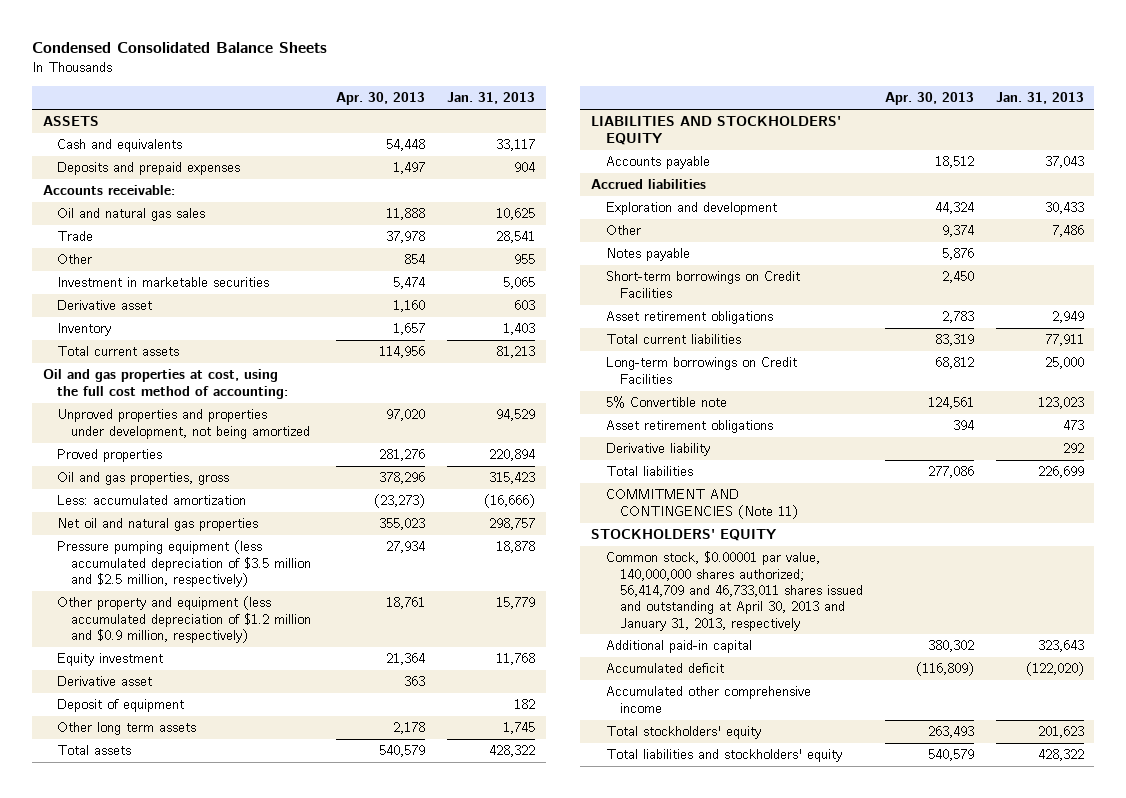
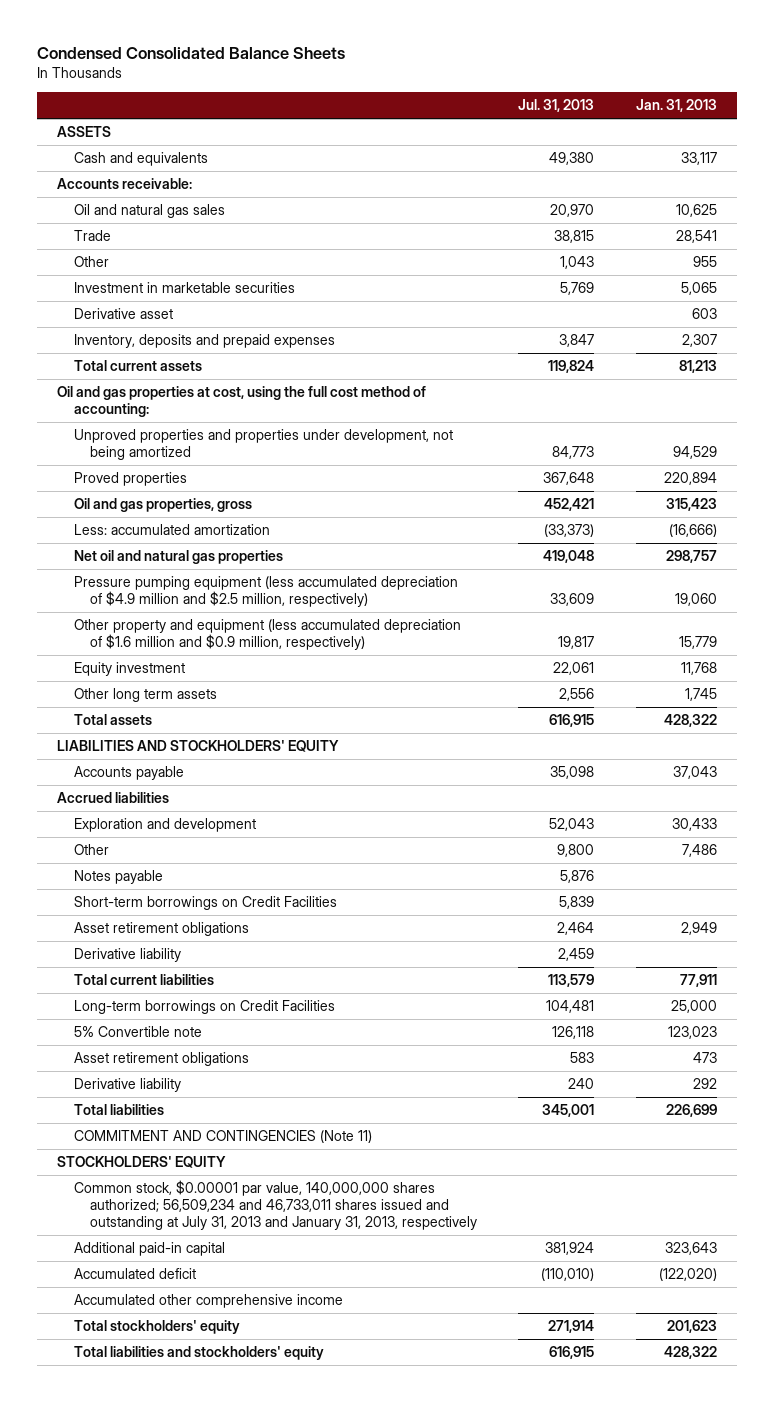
[336,92,426,106] Apr. 30, 2013 -> none
none -> [518,99,595,113] Jul. 31, 2013
[57,162,241,176] Deposits and prepaid expenses -> none
[57,323,112,337] Inventory -> none
none -> [73,334,335,349] Inventory, deposits and prepaid expenses
[57,540,312,587] Pressure pumping equipment (less accumulated depreciation of $3.5 million and $2.5 million, respectively) -> [73,576,458,608] Pressure pumping equipment (less accumulated depreciation of $4.9 million and $2.5 million, respectively)
[495,541,535,554] 18,878 -> [674,593,717,607] 19,060
[57,596,312,643] Other property and equipment (less accumulated depreciation of $1.2 million and $0.9 million, respectively) -> [73,619,461,651] Other property and equipment (less accumulated depreciation of $1.6 million and $0.9 million, respectively)
[57,676,153,687] Derivative asset -> none
[57,699,185,713] Deposit of equipment -> none
none -> [73,948,181,963] Derivative liability
[605,551,864,631] Common stock, $0.00001 par value, 140,000,000 shares authorized; 56,414,709 and 46,733,011 shares issued and outstanding at April 30, 2013 and January 31, 2013, respectively -> [73,1180,477,1231] Common stock, $0.00001 par value, 140,000,000 shares authorized; 56,509,234 and 46,733,011 shares issued and outstanding at July 31, 2013 and January 31, 2013, respectively

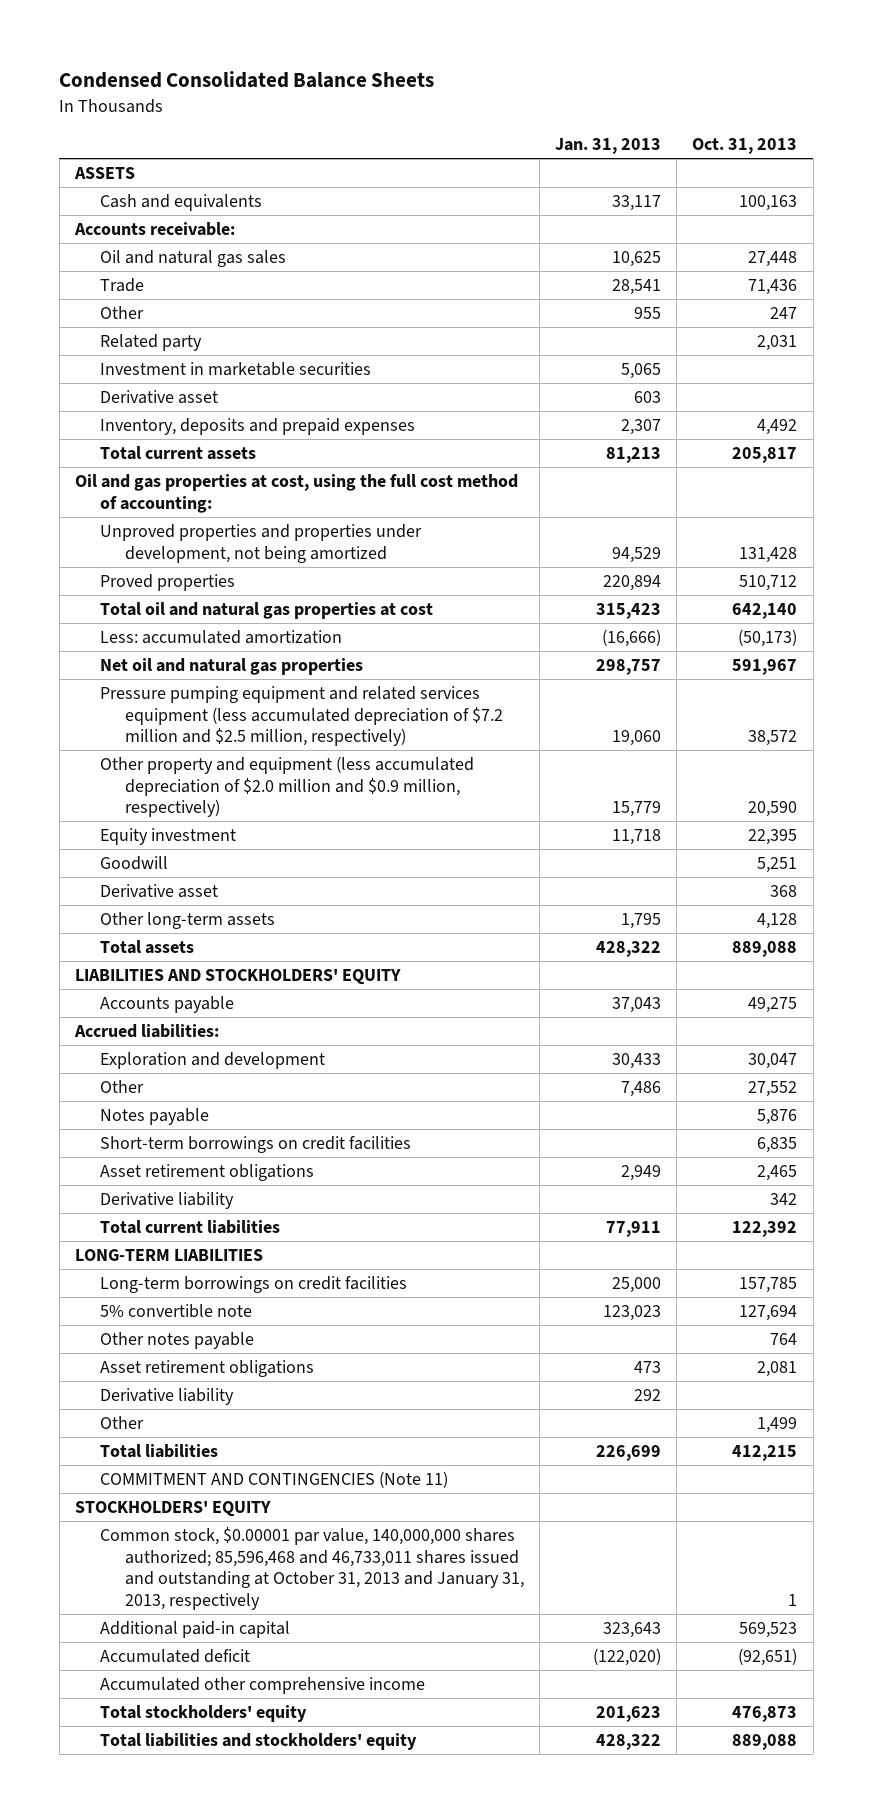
[518,99,595,113] Jul. 31, 2013 -> none
none -> [692,138,798,155] Oct. 31, 2013
none -> [99,334,202,352] Related party
[73,498,252,513] Oil and gas properties, gross -> [99,602,433,620] Total oil and natural gas properties at cost
[73,576,458,608] Pressure pumping equipment (less accumulated depreciation of $4.9 million and $2.5 million, respectively) -> [99,686,504,747] Pressure pumping equipment and related services equipment (less accumulated depreciation of $7.2 million and $2.5 million, respectively)
[73,619,461,651] Other property and equipment (less accumulated depreciation of $1.6 million and $0.9 million, respectively) -> [99,756,474,818] Other property and equipment (less accumulated depreciation of $2.0 million and $0.9 million, respectively)
[680,662,717,676] 11,768 -> [612,829,662,846] 11,718
none -> [99,856,168,871] Goodwill
none -> [99,884,218,899] Derivative asset
[73,688,217,703] Other long term assets -> [99,912,275,930] Other long-term assets
[684,688,717,702] 1,745 -> [621,913,662,930] 1,795
[57,792,170,804] Accrued liabilities -> [73,1024,219,1039] Accrued liabilities:
[73,896,337,911] Short-term borrowings on Credit Facilities -> [99,1136,411,1154] Short-term borrowings on credit facilities
none -> [74,1249,263,1262] LONG-TERM LIABILITIES
[73,1000,335,1015] Long-term borrowings on Credit Facilities -> [99,1276,407,1294] Long-term borrowings on credit facilities
[73,1026,202,1038] 5% Convertible note -> [99,1304,252,1319] 5% convertible note
none -> [99,1332,254,1350] Other notes payable
none -> [99,1416,144,1430] Other
[73,1180,477,1231] Common stock, $0.00001 par value, 140,000,000 shares authorized; 56,509,234 and 46,733,011 shares issued and outstanding at July 31, 2013 and January 31, 2013, respectively -> [99,1527,525,1610] Common stock, $0.00001 par value, 140,000,000 shares authorized; 85,596,468 and 46,733,011 shares issued and outstanding at October 31, 2013 and January 31, 2013, respectively

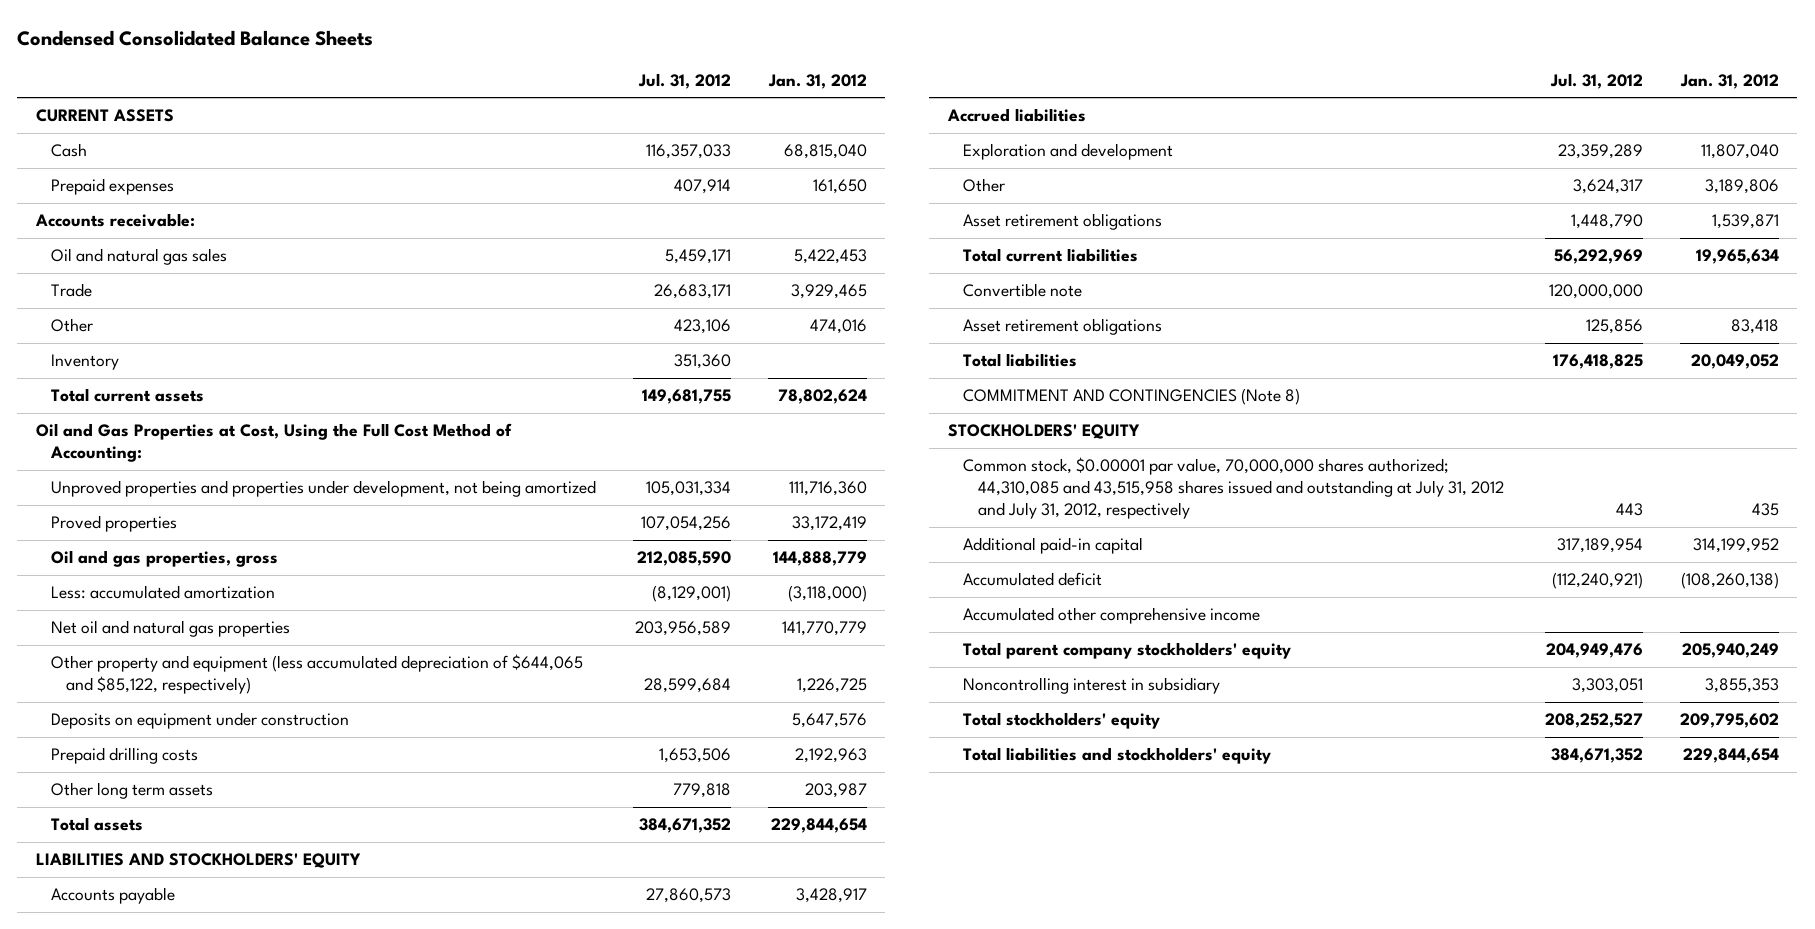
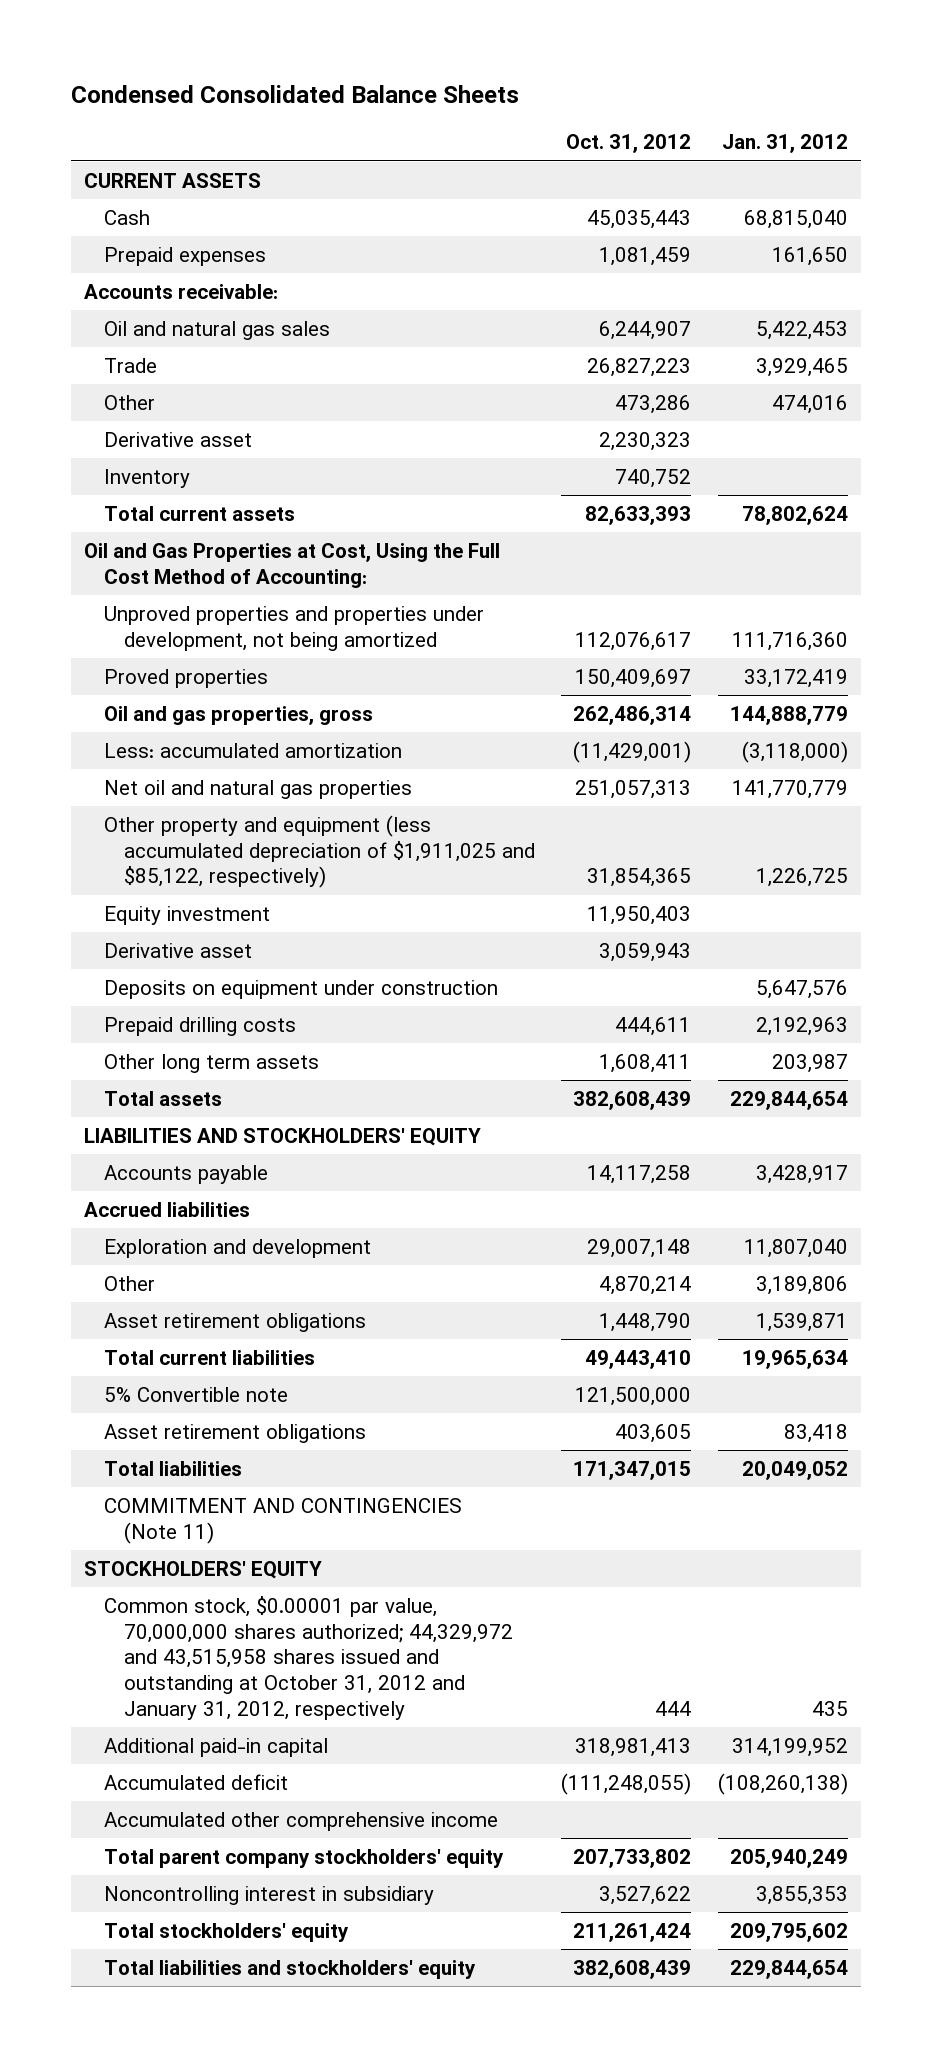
[637,72,731,89] Jul. 31, 2012 -> none
none -> [566,134,692,154] Oct. 31, 2012
none -> [103,431,252,447] Derivative asset
[50,654,583,695] Other property and equipment (less accumulated depreciation of $644,065 and $85,122, respectively) -> [103,814,536,889] Other property and equipment (less accumulated depreciation of $1,911,025 and $85,122, respectively)
none -> [103,905,270,925] Equity investment
none -> [103,942,252,958] Derivative asset
[962,283,1082,298] Convertible note -> [103,1386,288,1402] 5% Convertible note
[962,388,1300,406] COMMITMENT AND CONTINGENCIES (Note 8) -> [103,1497,462,1544] COMMITMENT AND CONTINGENCIES (Note 11)
[962,457,1504,520] Common stock, $0.00001 par value, 70,000,000 shares authorized; 44,310,085 and 43,515,958 shares issued and outstanding at July 31, 2012 and July 31, 2012, respectively -> [103,1595,514,1720] Common stock, $0.00001 par value, 70,000,000 shares authorized; 44,329,972 and 43,515,958 shares issued and outstanding at October 31, 2012 and January 31, 2012, respectively

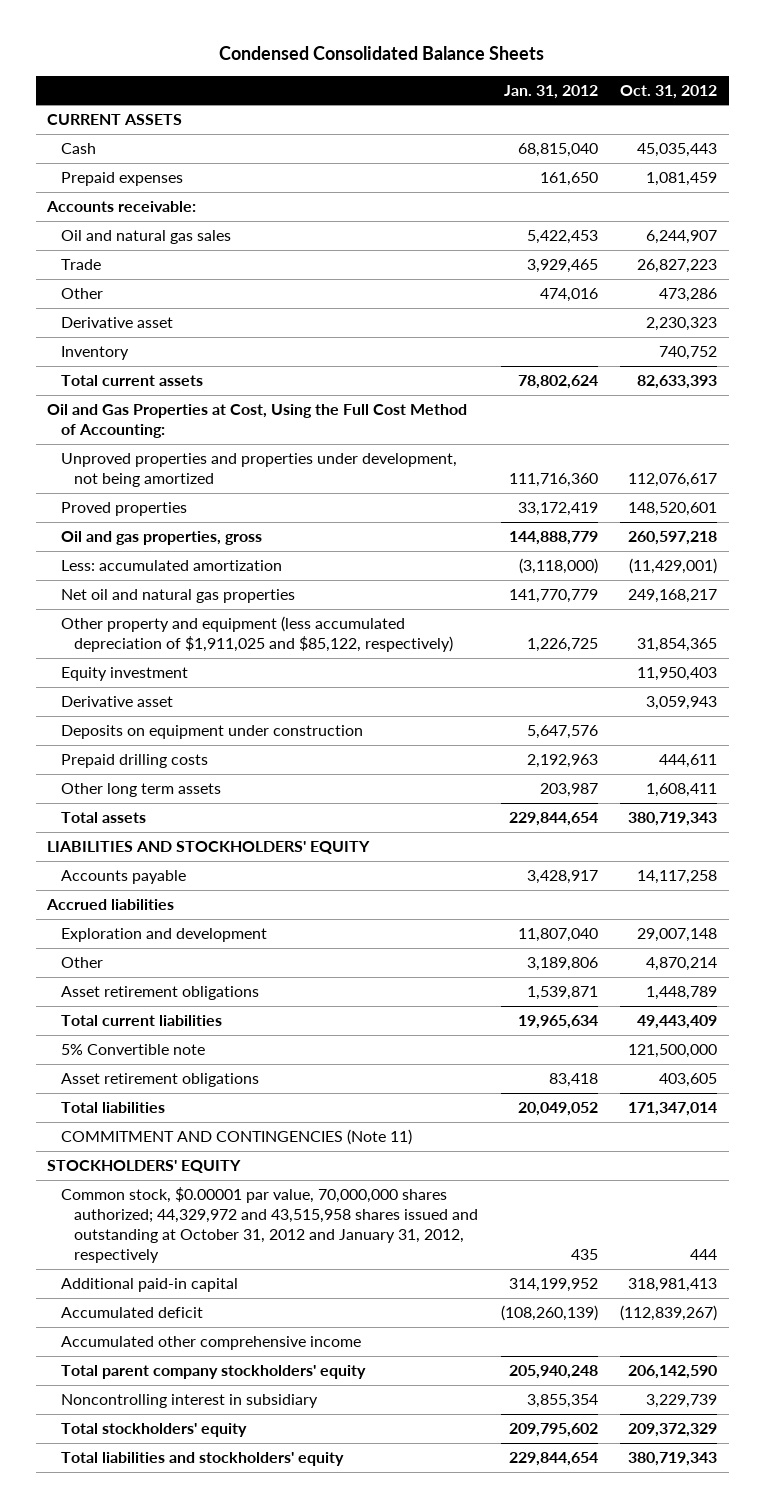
[575,668,692,688] 150,409,697 -> [628,501,718,516] 148,520,601
[573,705,692,725] 262,486,314 -> [628,530,718,545] 260,597,218
[575,779,692,799] 251,057,313 -> [628,588,718,603] 249,168,217
[573,1090,692,1110] 382,608,439 -> [628,811,718,826] 380,719,343
[599,1312,692,1332] 1,448,790 -> [646,985,718,1000] 1,448,789
[585,1349,692,1369] 49,443,410 -> [637,1014,718,1029] 49,443,409
[573,1460,692,1480] 171,347,015 -> [628,1101,718,1116] 171,347,014
[561,1772,692,1795] (111,248,055) -> [620,1304,718,1321] (112,839,267)
[717,1772,848,1795] (108,260,138) -> [500,1304,598,1321] (108,260,139)
[573,1848,692,1868] 207,733,802 -> [628,1364,718,1379] 206,142,590
[729,1848,848,1868] 205,940,249 -> [508,1364,598,1379] 205,940,248
[599,1885,692,1905] 3,527,622 -> [646,1393,718,1408] 3,229,739
[755,1885,848,1905] 3,855,353 -> [526,1393,598,1408] 3,855,354
[573,1922,692,1942] 211,261,424 -> [628,1422,718,1437] 209,372,329
[573,1959,692,1979] 382,608,439 -> [628,1451,718,1466] 380,719,343

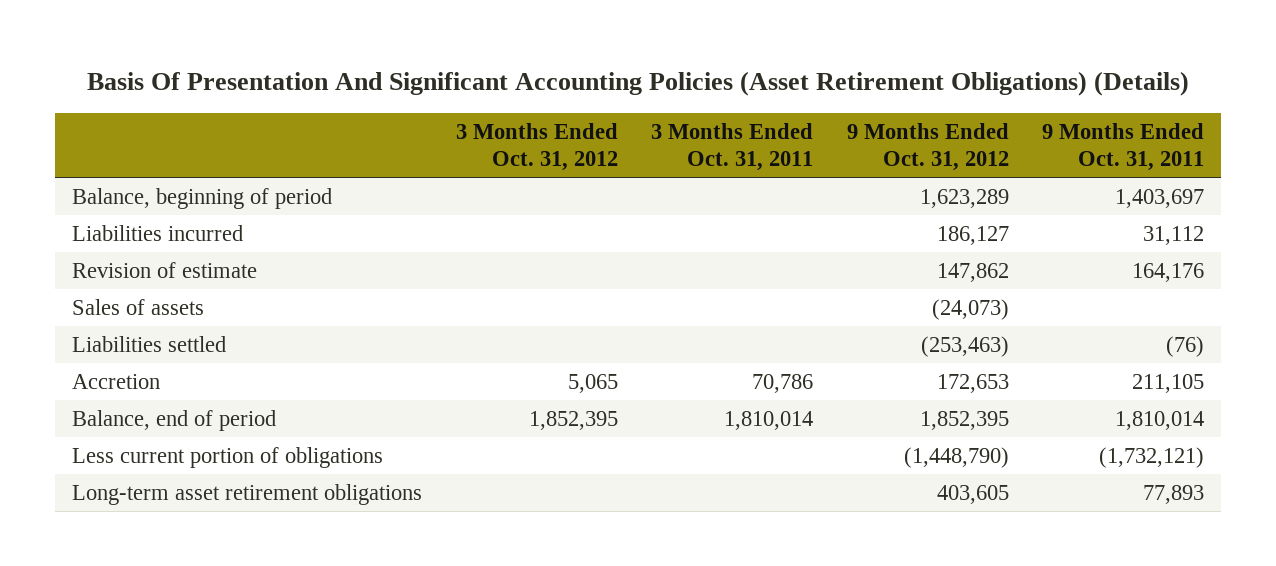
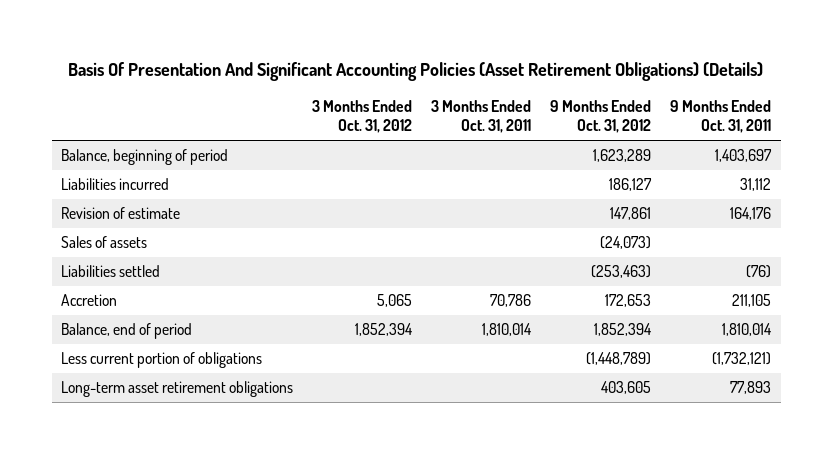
[936,262,1009,282] 147,862 -> [610,207,652,221] 147,861
[528,410,618,430] 1,852,395 -> [355,323,414,337] 1,852,394
[919,410,1009,430] 1,852,395 -> [594,323,653,337] 1,852,394
[903,446,1009,468] (1,448,790) -> [586,352,652,366] (1,448,789)

